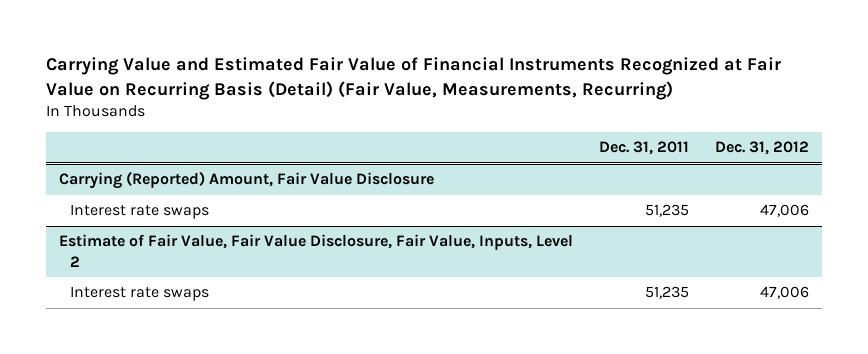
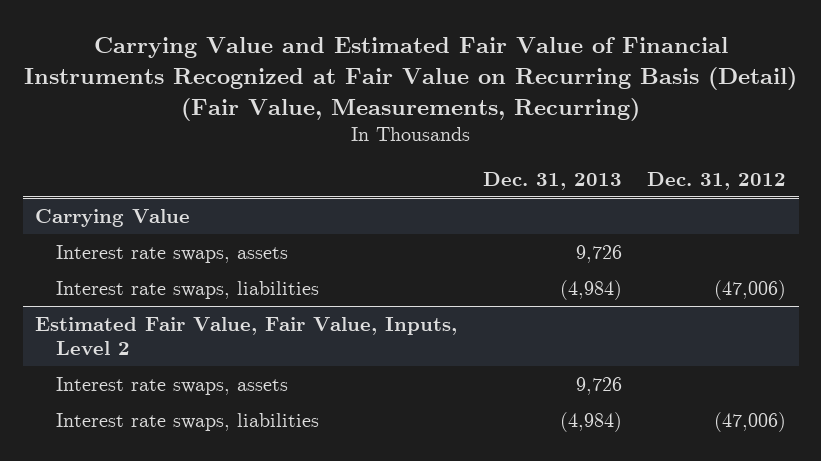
[598,141,689,156] Dec. 31, 2011 -> none
none -> [482,171,622,190] Dec. 31, 2013
[58,171,434,190] Carrying (Reported) Amount, Fair Value Disclosure -> [35,208,191,227] Carrying Value
none -> [55,244,288,263] Interest rate swaps, assets
[70,204,210,220] Interest rate swaps -> [55,280,319,299] Interest rate swaps, liabilities
[760,204,810,218] 47,006 -> [713,279,786,300] (47,006)
[58,234,573,267] Estimate of Fair Value, Fair Value Disclosure, Fair Value, Inputs, Level 2 -> [35,316,458,356] Estimated Fair Value, Fair Value, Inputs, Level 2
none -> [55,376,288,395] Interest rate swaps, assets
[70,286,210,302] Interest rate swaps -> [55,412,319,431] Interest rate swaps, liabilities
[760,286,810,300] 47,006 -> [713,411,786,432] (47,006)

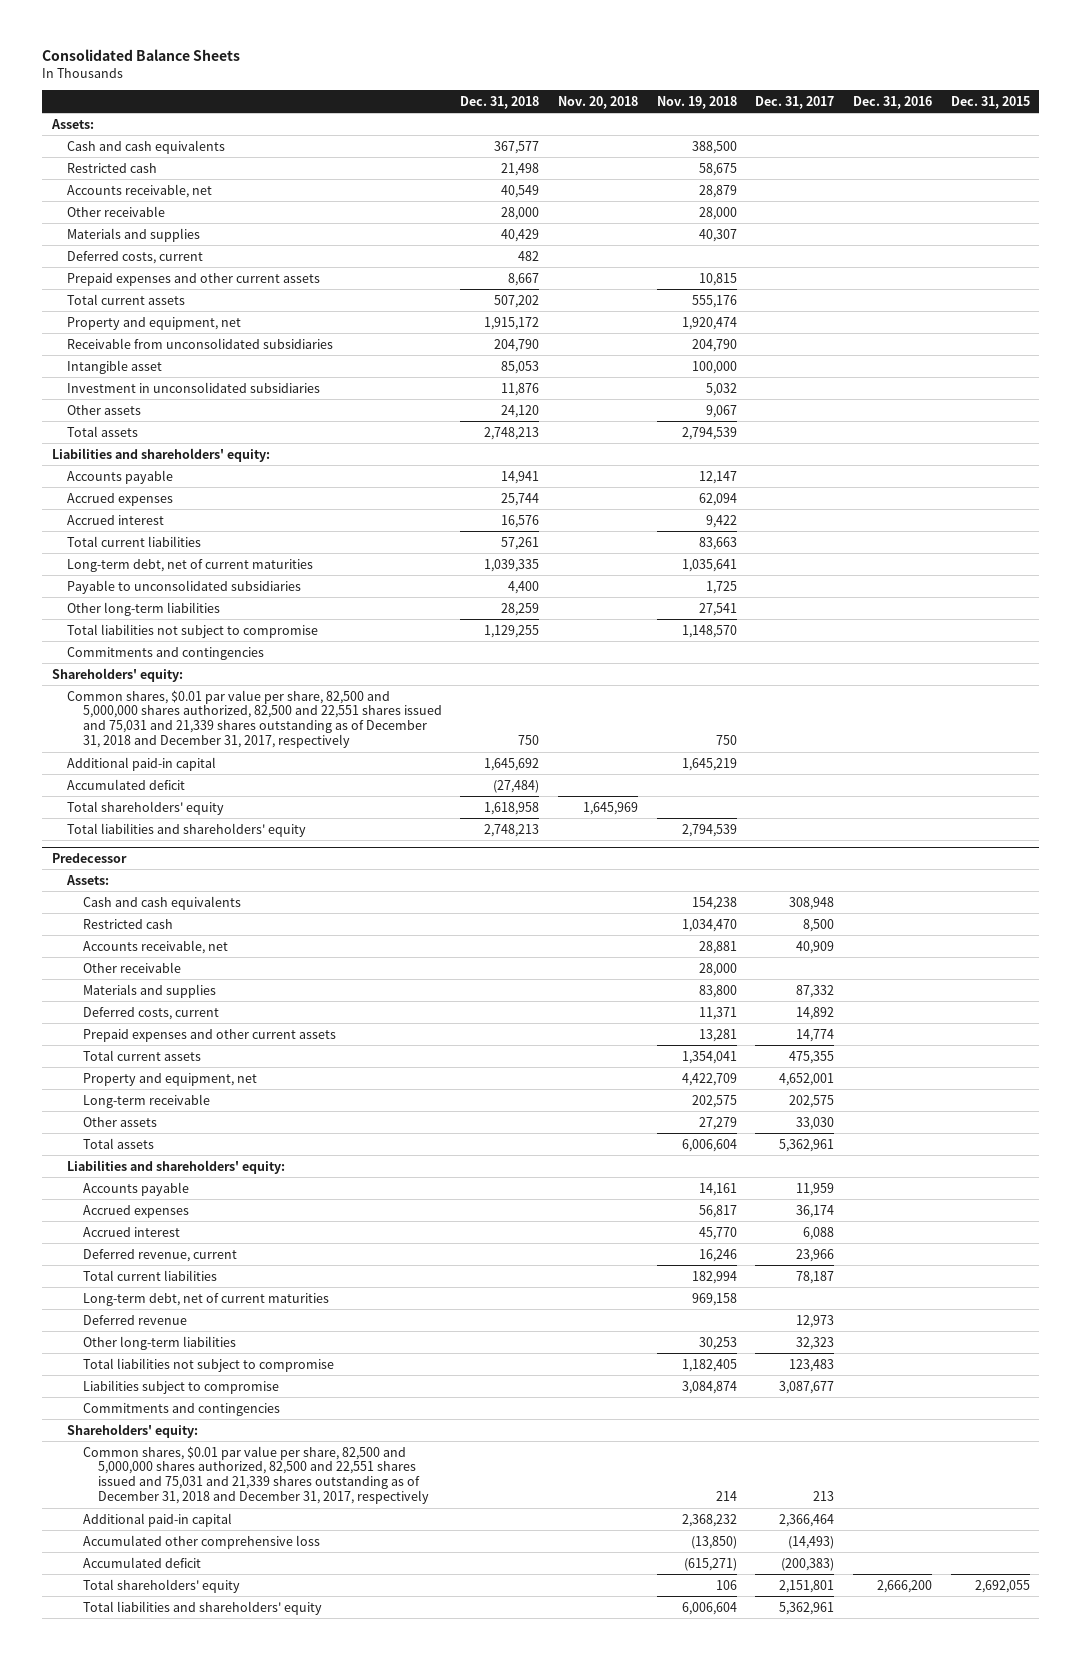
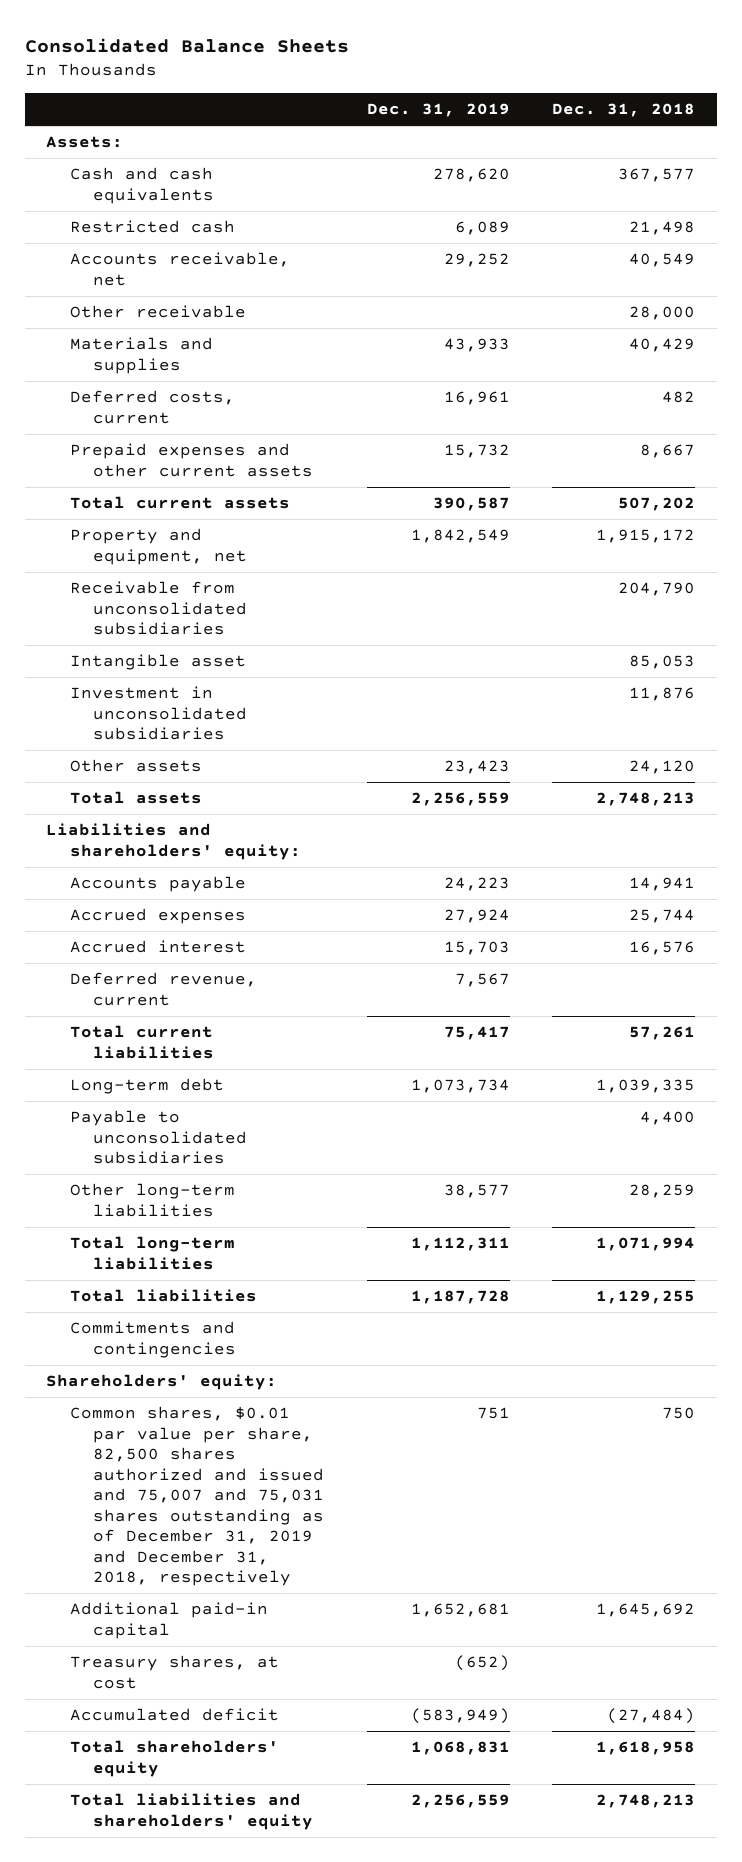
[558,95,639,109] Nov. 20, 2018 -> none
[656,95,737,109] Nov. 19, 2018 -> none
[755,95,835,109] Dec. 31, 2017 -> none
[853,95,933,109] Dec. 31, 2016 -> none
[950,95,1030,109] Dec. 31, 2015 -> none
none -> [366,102,510,117] Dec. 31, 2019
none -> [69,972,257,1006] Deferred revenue, current
[67,558,314,572] Long-term debt, net of current maturities -> [69,1078,224,1095] Long-term debt
none -> [69,1236,235,1270] Total long-term liabilities
[67,623,319,638] Total liabilities not subject to compromise -> [69,1289,257,1303] Total liabilities
[67,689,442,749] Common shares, $0.01 par value per share, 82,500 and 5,000,000 shares authorized, 82,500 and 22,551 shares issued and 75,031 and 21,339 shares outstanding as of December 31, 2018 and December 31, 2017, respectively -> [69,1406,324,1586] Common shares, $0.01 par value per share, 82,500 shares authorized and issued and 75,007 and 75,031 shares outstanding as of December 31, 2019 and December 31, 2018, respectively
none -> [69,1655,279,1689] Treasury shares, at cost
[51,852,127,863] Predecessor -> none
[66,874,110,885] Assets: -> none
[82,895,241,910] Cash and cash equivalents -> none
[82,918,173,929] Restricted cash -> none
[82,939,228,954] Accounts receivable, net -> none
[82,961,181,973] Other receivable -> none
[82,983,216,998] Materials and supplies -> none
[82,1006,219,1020] Deferred costs, current -> none
[82,1028,336,1042] Prepaid expenses and other current assets -> none
[82,1049,201,1061] Total current assets -> none
[82,1072,257,1086] Property and equipment, net -> none
[82,1093,210,1108] Long-term receivable -> none
[82,1116,157,1127] Other assets -> none
[82,1137,154,1149] Total assets -> none
[67,1159,286,1174] Liabilities and shareholders' equity: -> none
[82,1181,189,1196] Accounts payable -> none
[82,1204,189,1218] Accrued expenses -> none
[82,1226,180,1237] Accrued interest -> none
[82,1248,237,1262] Deferred revenue, current -> none
[82,1269,217,1281] Total current liabilities -> none
[82,1292,329,1306] Long-term debt, net of current maturities -> none
[82,1314,187,1325] Deferred revenue -> none
[82,1335,236,1350] Other long-term liabilities -> none
[82,1357,334,1372] Total liabilities not subject to compromise -> none
[82,1379,279,1394] Liabilities subject to compromise -> none
[82,1402,280,1416] Commitments and contingencies -> none
[67,1423,199,1438] Shareholders' equity: -> none
[82,1445,430,1505] Common shares, $0.01 par value per share, 82,500 and 5,000,000 shares authorized, 82,500 and 22,551 shares issued and 75,031 and 21,339 shares outstanding as of December 31, 2018 and December 31, 2017, respectively -> none
[82,1512,232,1527] Additional paid-in capital -> none
[82,1534,320,1549] Accumulated other comprehensive loss -> none
[82,1556,201,1568] Accumulated deficit -> none
[82,1578,240,1593] Total shareholders' equity -> none
[82,1600,322,1615] Total liabilities and shareholders' equity -> none

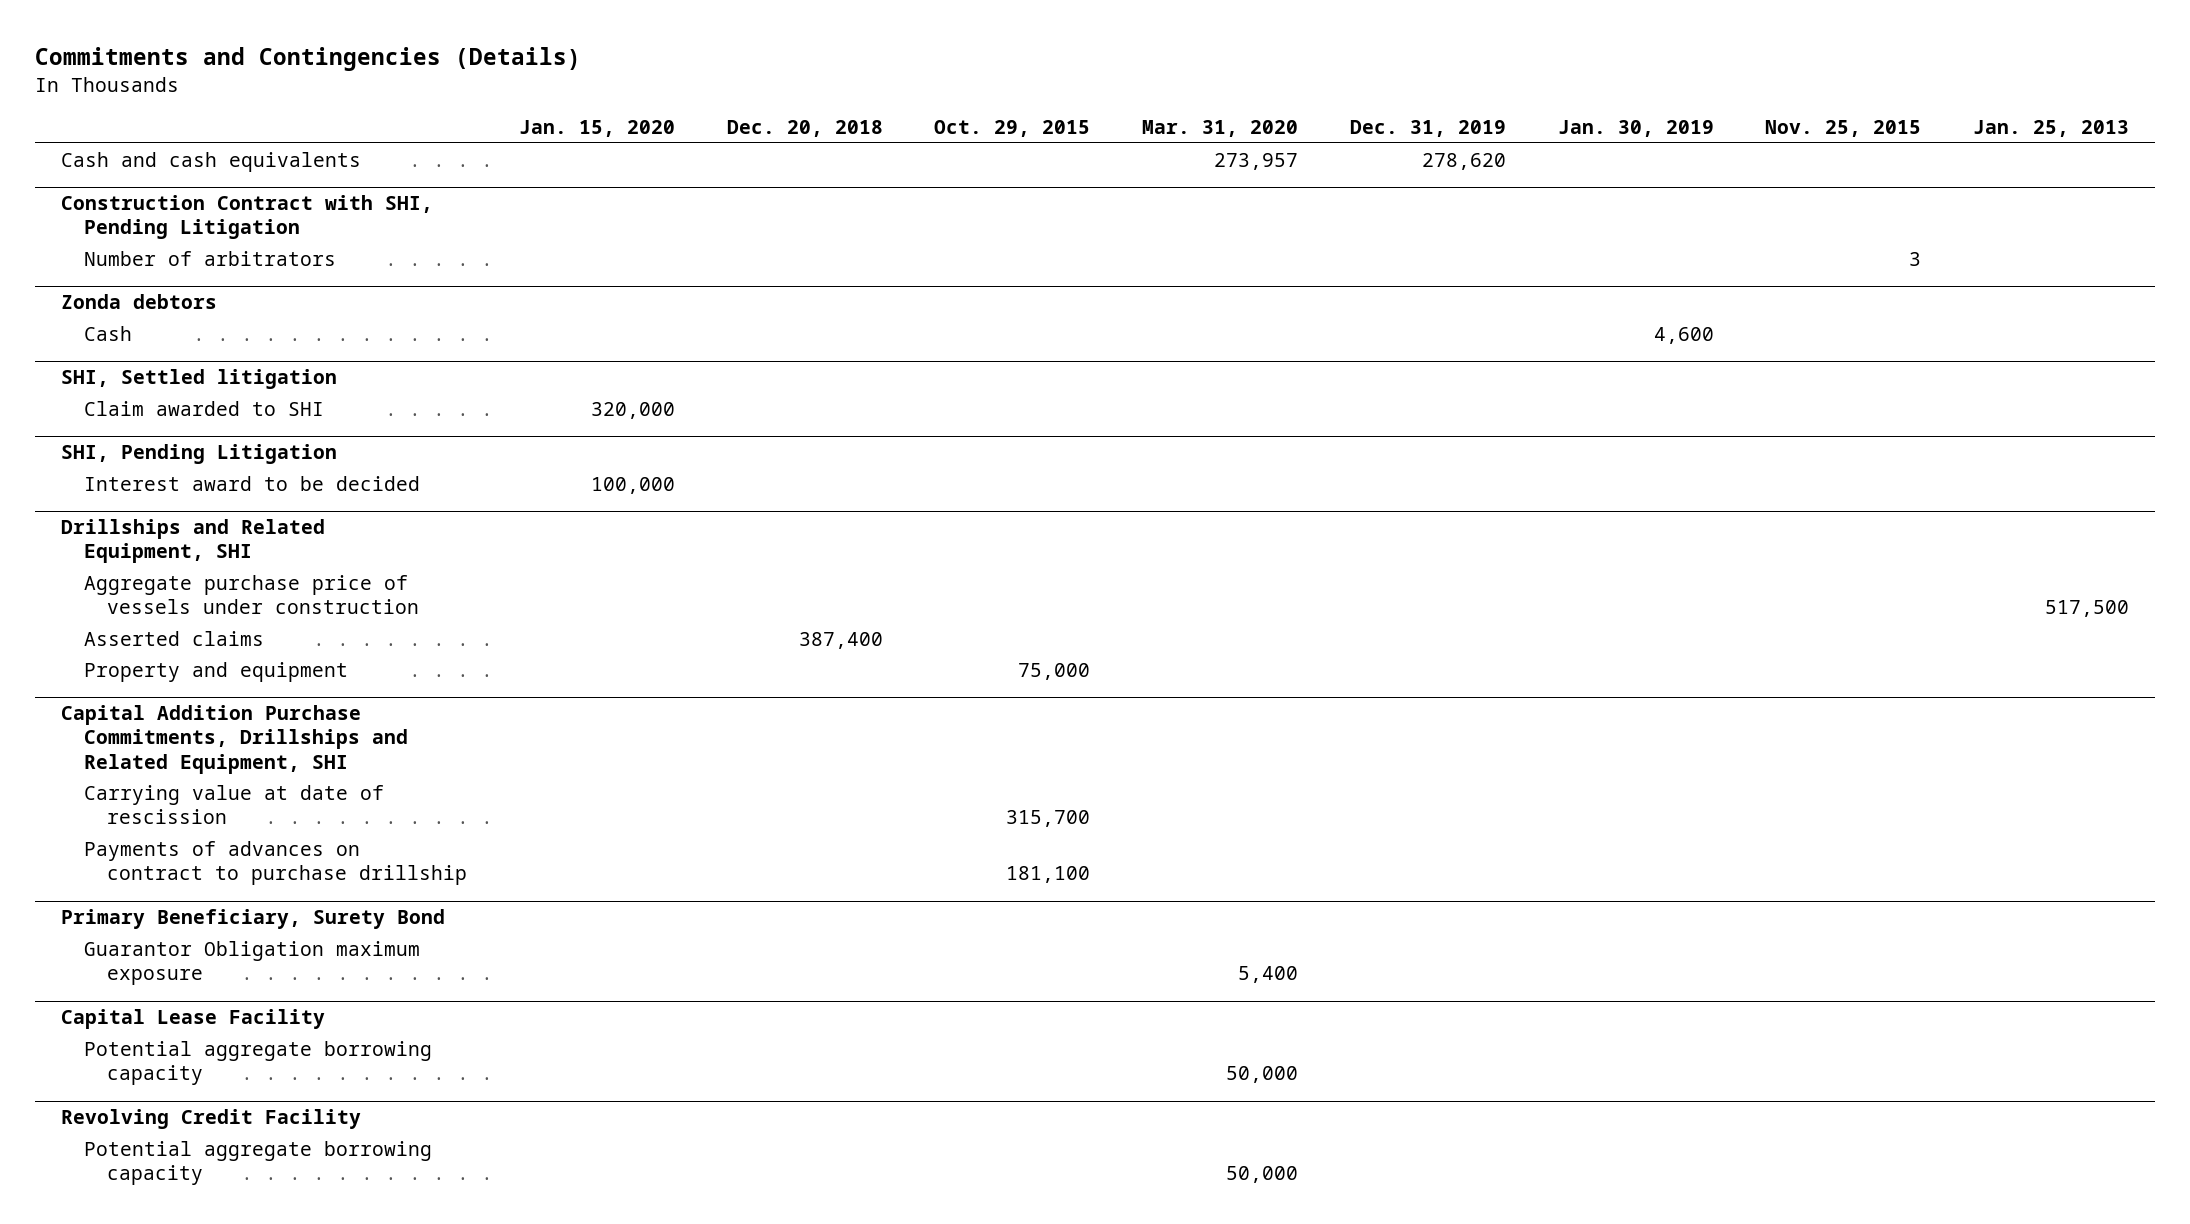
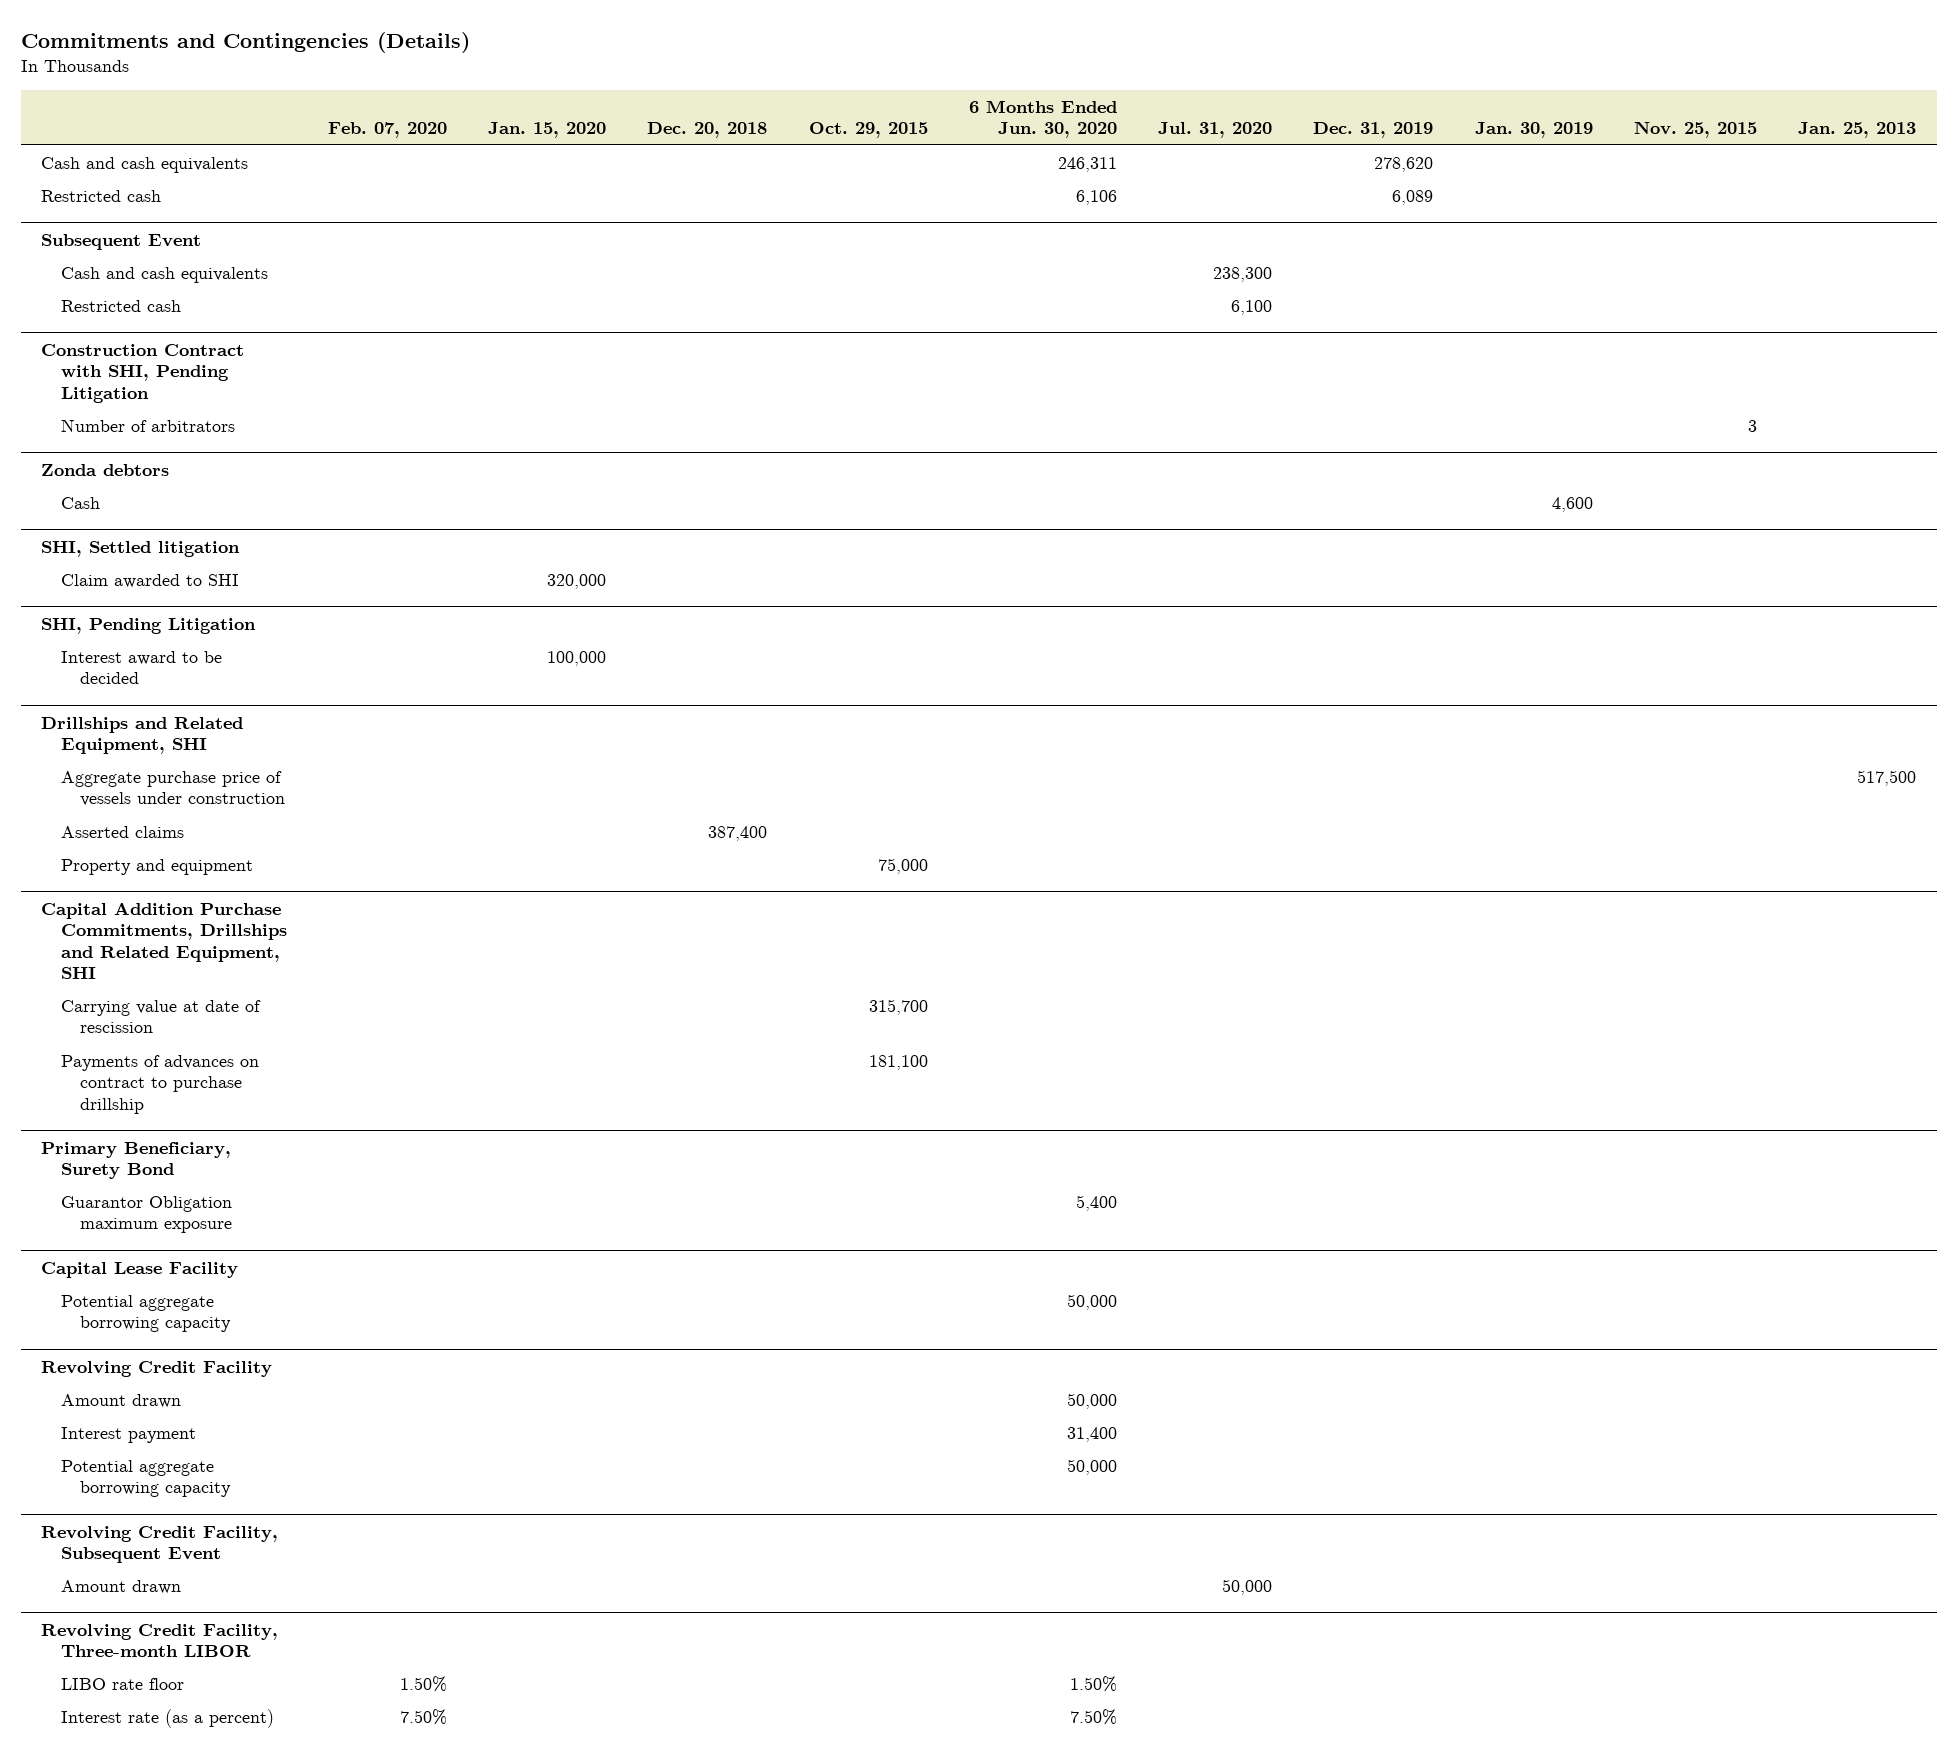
[1142,119,1299,137] Mar. 31, 2020 -> none
none -> [327,122,447,139] Feb. 07, 2020
none -> [968,99,1117,139] 6 Months Ended Jun. 30, 2020
none -> [1158,122,1273,139] Jul. 31, 2020
none -> [41,189,162,202] Restricted cash
none -> [41,233,202,250] Subsequent Event
none -> [60,266,268,283] Cash and cash equivalents
none -> [60,299,181,312] Restricted cash
none -> [60,1393,181,1408] Amount drawn
none -> [60,1426,196,1443] Interest payment
none -> [41,1525,279,1564] Revolving Credit Facility, Subsequent Event
none -> [60,1579,181,1594] Amount drawn
none -> [41,1623,279,1658] Revolving Credit Facility, Three-month LIBOR
none -> [60,1677,184,1690] LIBO rate floor
none -> [60,1708,274,1728] Interest rate (as a percent)

